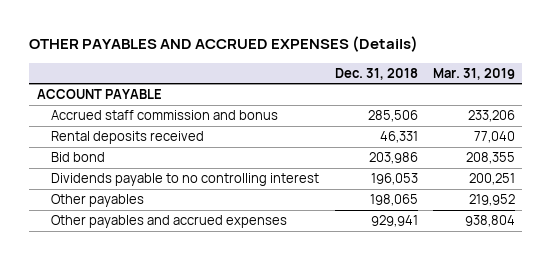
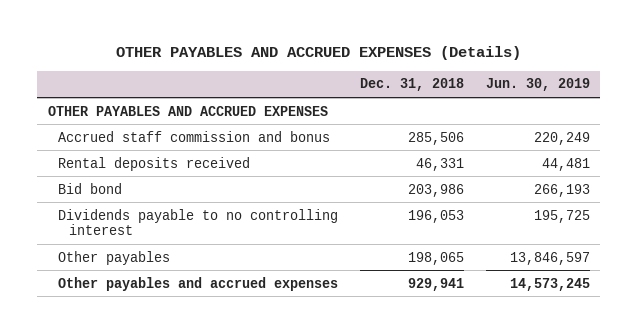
[432,67,515,80] Mar. 31, 2019 -> none
none -> [485,78,590,92] Jun. 30, 2019
[36,89,162,100] ACCOUNT PAYABLE -> [47,105,328,116] OTHER PAYABLES AND ACCRUED EXPENSES

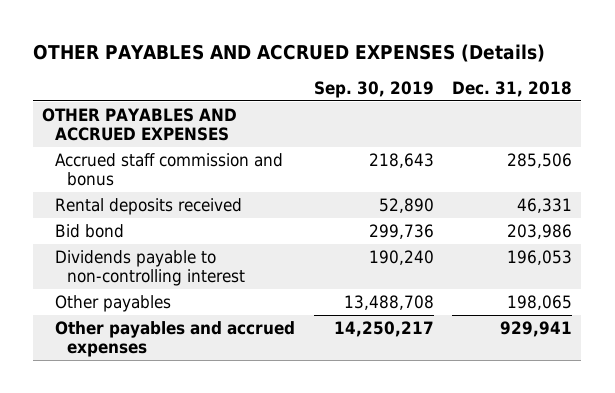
[485,78,590,92] Jun. 30, 2019 -> none
none -> [313,80,434,98] Sep. 30, 2019
[58,208,339,236] Dividends payable to no controlling interest -> [54,249,246,287] Dividends payable to non-controlling interest

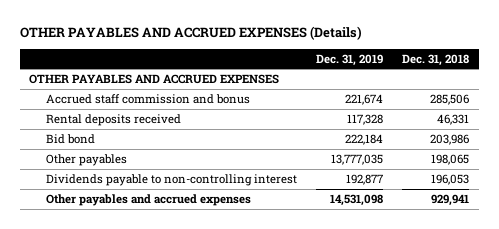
[313,80,434,98] Sep. 30, 2019 -> none
none -> [316,53,384,66] Dec. 31, 2019
[54,249,246,287] Dividends payable to non-controlling interest -> [46,174,298,187] Dividends payable to non-controlling interest

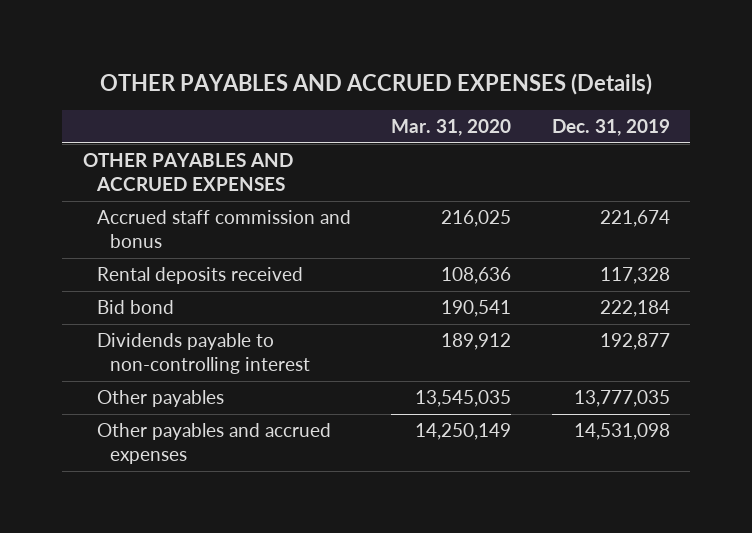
[402,53,470,66] Dec. 31, 2018 -> none
none -> [391,119,512,137] Mar. 31, 2020
[46,154,128,167] Other payables -> [96,390,224,408] Other payables

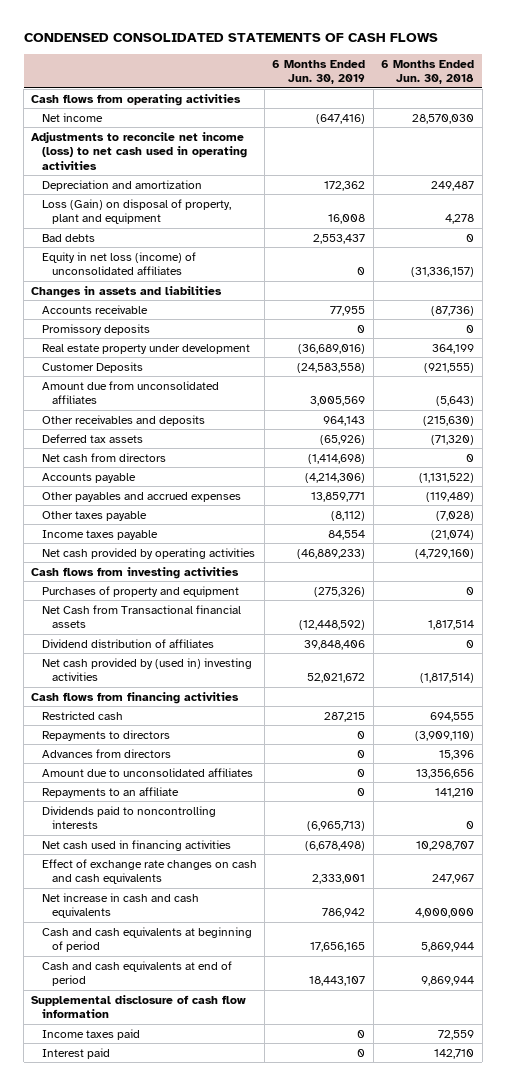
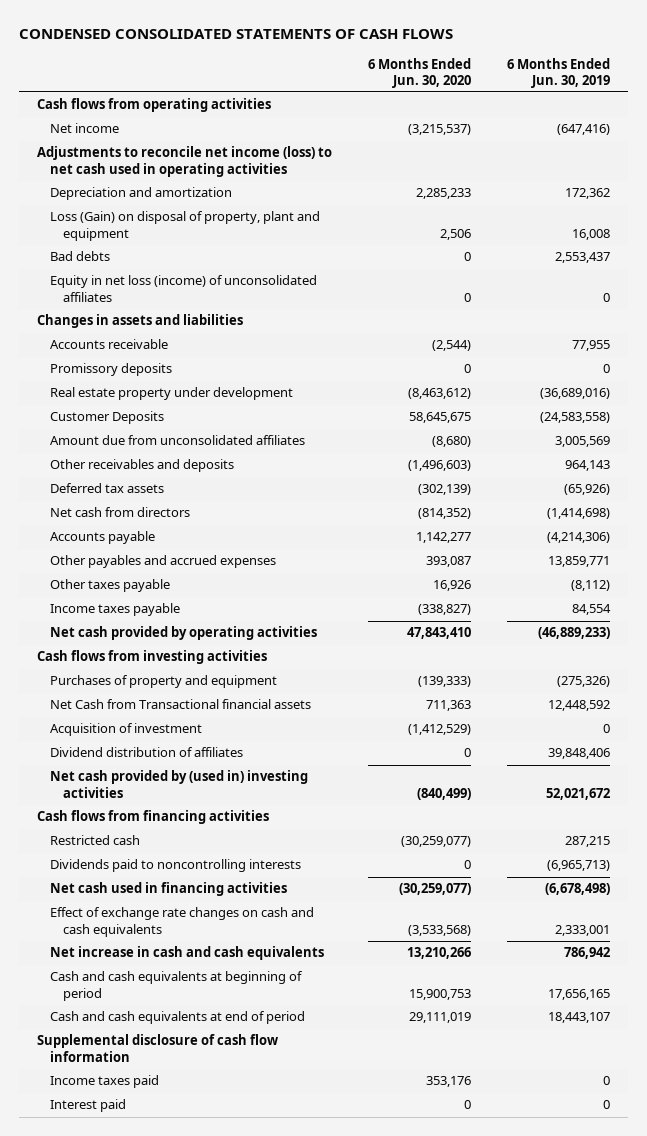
[381,59,475,85] 6 Months Ended Jun. 30, 2018 -> none
none -> [368,57,472,88] 6 Months Ended Jun. 30, 2020
[299,620,366,631] (12,448,592) -> [548,700,611,712] 12,448,592
none -> [50,723,203,737] Acquisition of investment
[41,729,170,741] Repayments to directors -> none
[41,748,171,758] Advances from directors -> none
[41,767,253,777] Amount due to unconsolidated affiliates -> none
[41,786,179,798] Repayments to an affiliate -> none

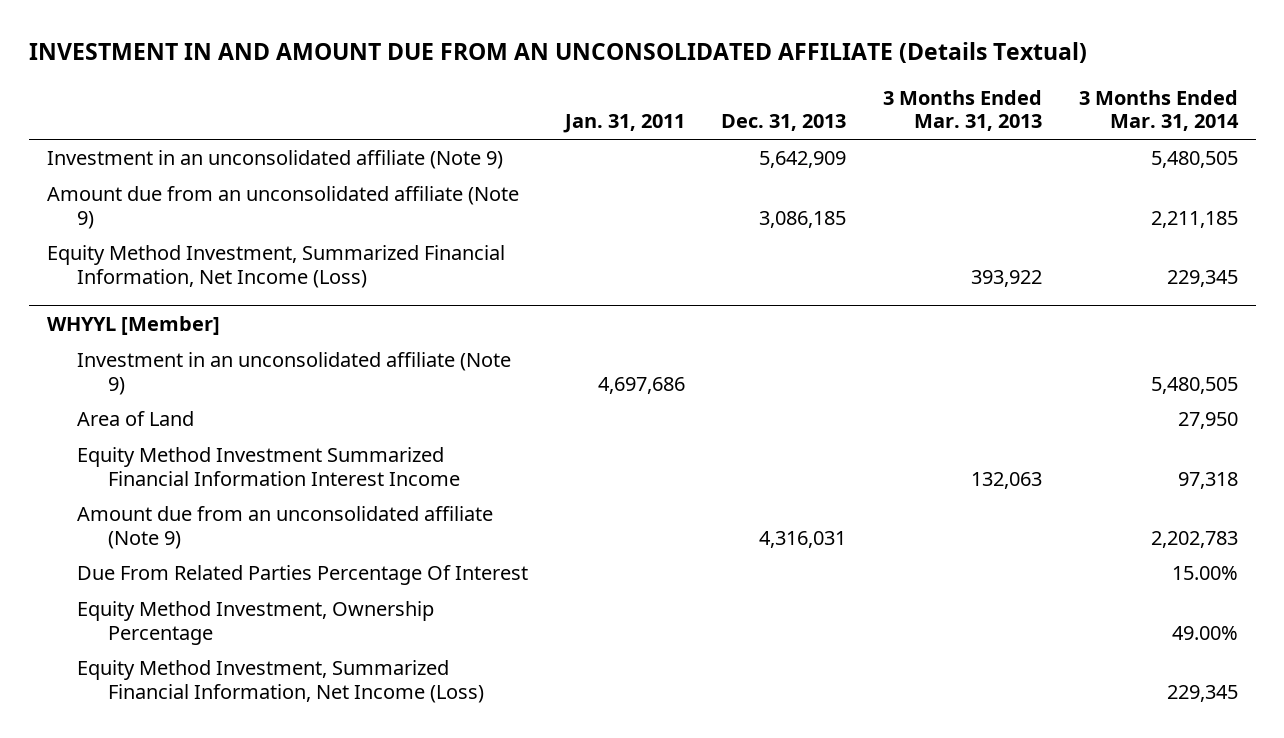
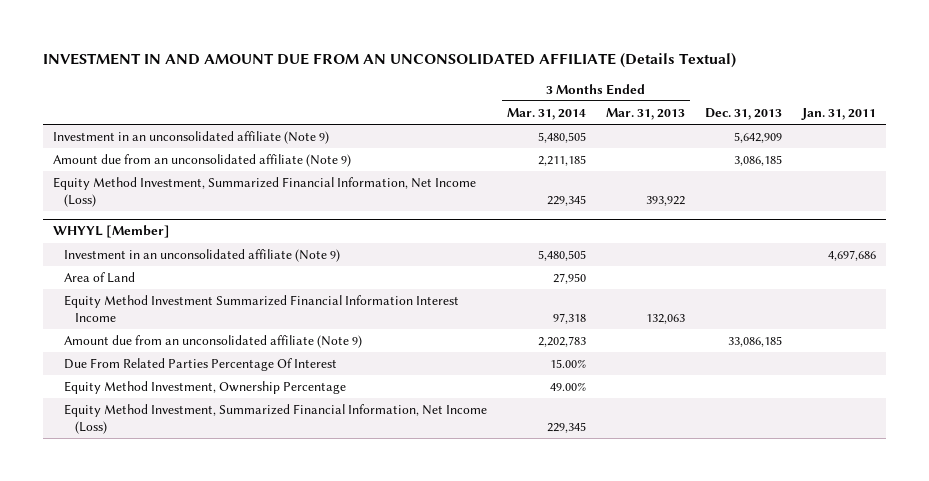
[759,530,847,548] 4,316,031 -> [727,336,782,348] 33,086,185

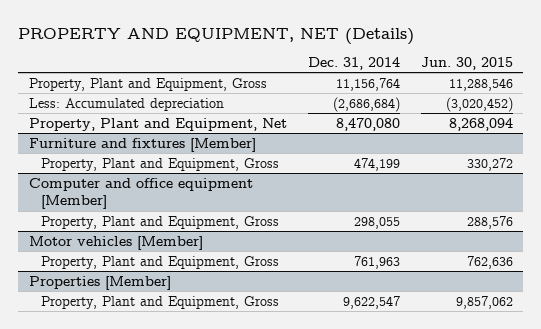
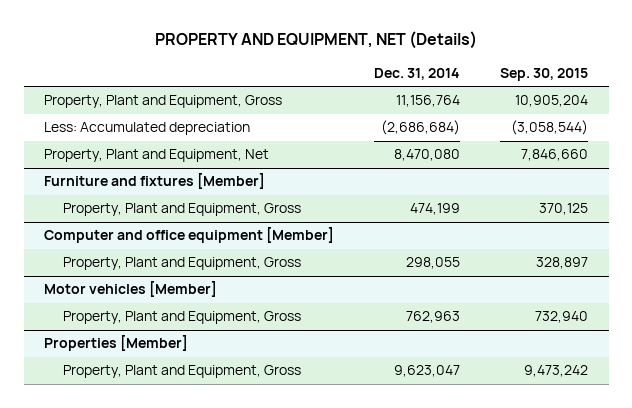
[420,56,513,70] Jun. 30, 2015 -> none
none -> [500,67,589,81] Sep. 30, 2015
[353,255,400,269] 761,963 -> [406,311,461,324] 762,963
[342,295,400,309] 9,622,547 -> [394,365,461,378] 9,623,047

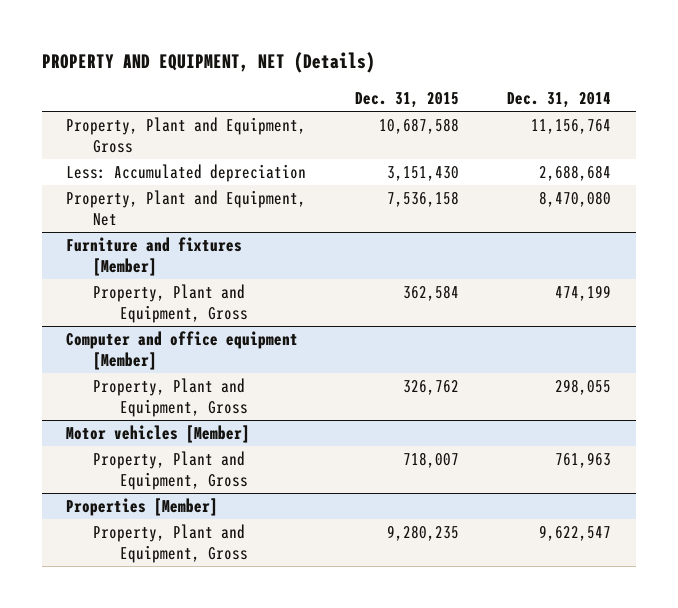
[500,67,589,81] Sep. 30, 2015 -> none
none -> [354,92,459,109] Dec. 31, 2015
[381,120,461,136] (2,686,684) -> [539,164,612,181] 2,688,684
[406,311,461,324] 762,963 -> [555,451,612,468] 761,963
[394,365,461,378] 9,623,047 -> [539,524,612,541] 9,622,547

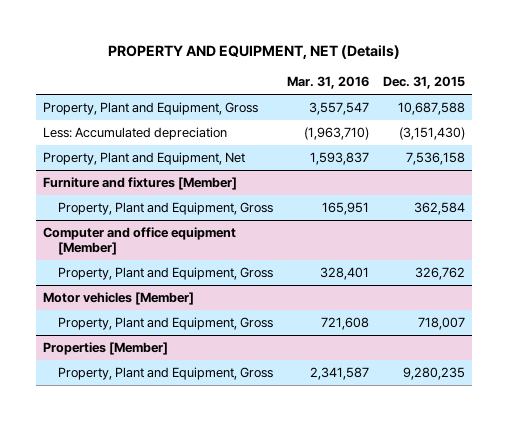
[507,92,612,109] Dec. 31, 2014 -> none
none -> [287,76,370,90] Mar. 31, 2016
[386,165,459,181] 3,151,430 -> [398,127,465,141] (3,151,430)

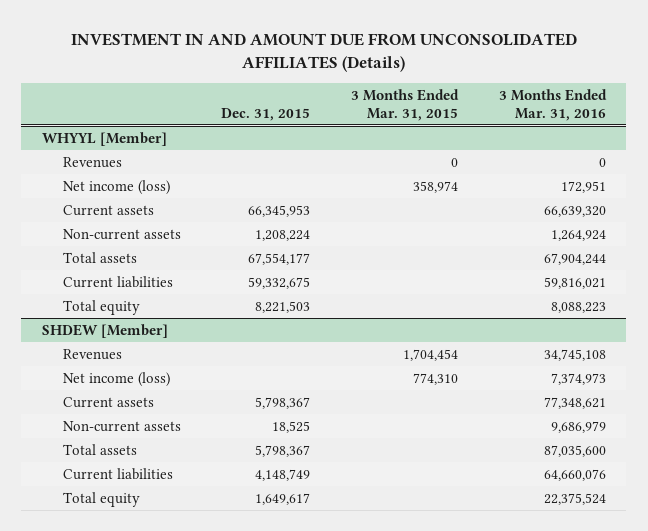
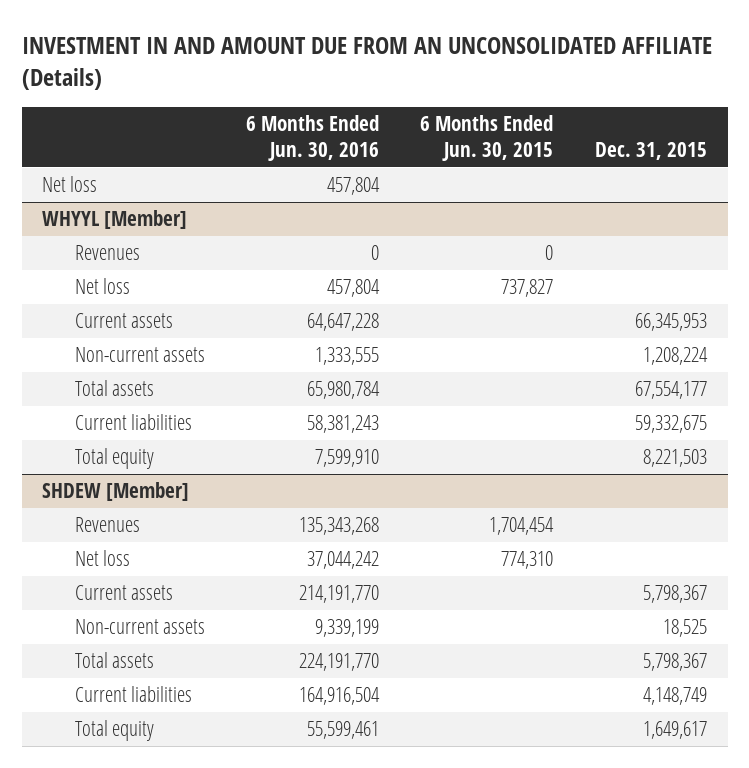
[70,32,577,72] INVESTMENT IN AND AMOUNT DUE FROM UNCONSOLIDATED AFFILIATES (Details) -> [21,36,712,90] INVESTMENT IN AND AMOUNT DUE FROM AN UNCONSOLIDATED AFFILIATE (Details)
[351,88,460,121] 3 Months Ended Mar. 31, 2015 -> none
[498,88,607,121] 3 Months Ended Mar. 31, 2016 -> none
none -> [246,115,380,162] 6 Months Ended Jun. 30, 2016
none -> [420,115,554,162] 6 Months Ended Jun. 30, 2015
none -> [42,176,98,193] Net loss
[62,180,170,196] Net income (loss) -> [74,278,130,295] Net loss
[62,372,170,388] Net income (loss) -> [74,550,130,567] Net loss

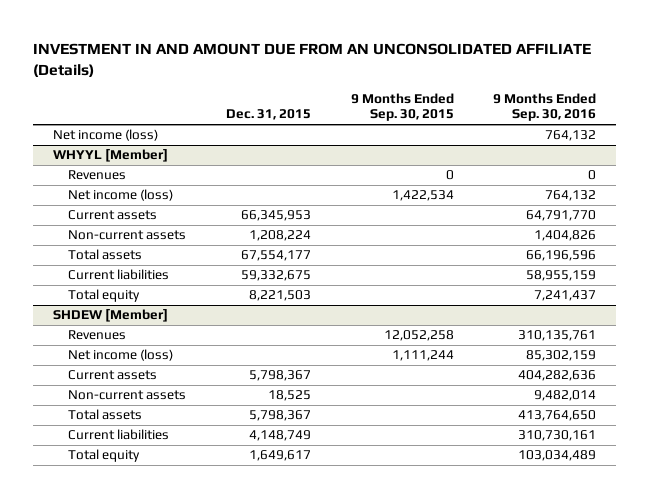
[246,115,380,162] 6 Months Ended Jun. 30, 2016 -> none
[420,115,554,162] 6 Months Ended Jun. 30, 2015 -> none
none -> [350,92,454,122] 9 Months Ended Sep. 30, 2015
none -> [493,92,597,122] 9 Months Ended Sep. 30, 2016
[42,176,98,193] Net loss -> [52,129,158,142] Net income (loss)
[74,278,130,295] Net loss -> [68,189,174,202] Net income (loss)
[74,550,130,567] Net loss -> [68,349,174,362] Net income (loss)

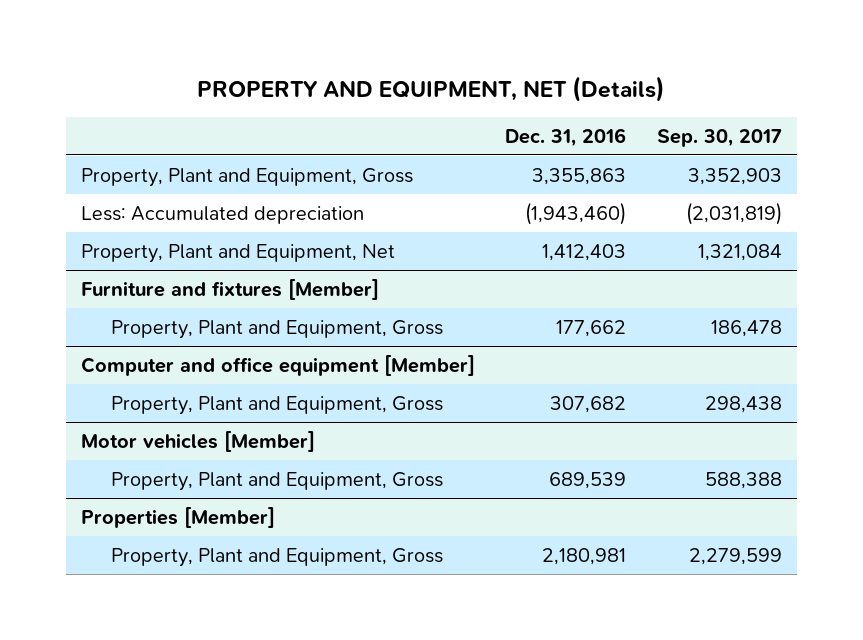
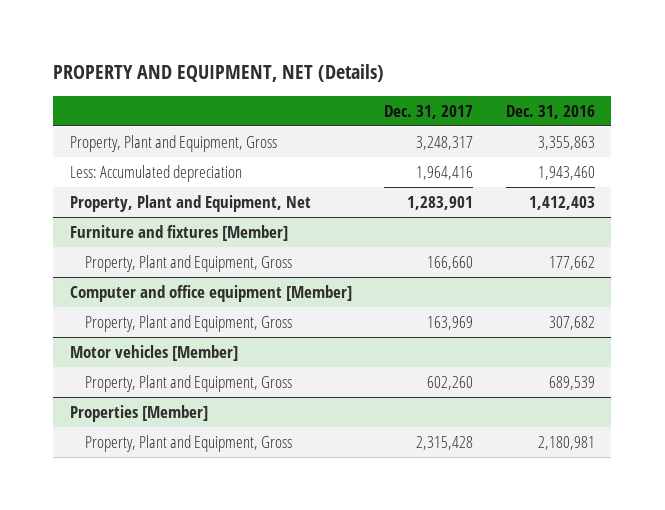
[656,128,782,147] Sep. 30, 2017 -> none
none -> [384,104,474,119] Dec. 31, 2017
[525,201,627,225] (1,943,460) -> [538,165,596,180] 1,943,460

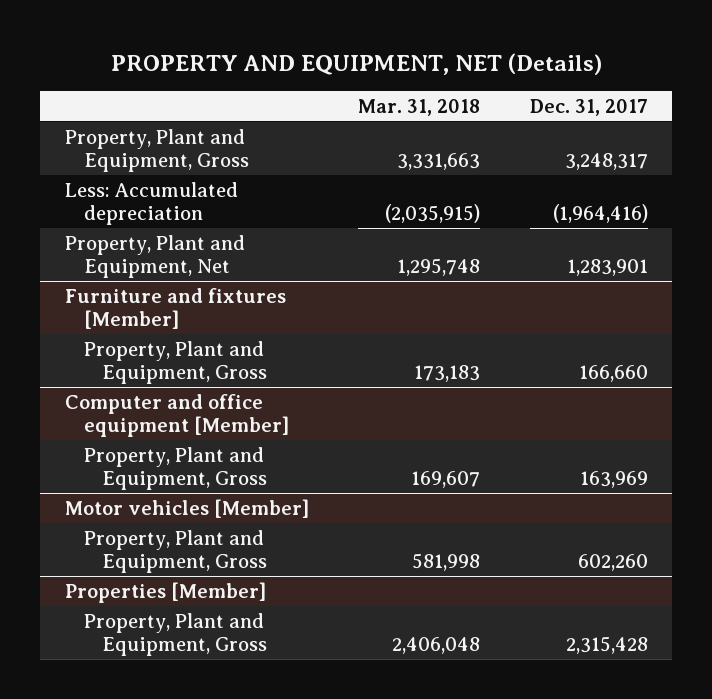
[506,104,596,119] Dec. 31, 2016 -> none
none -> [358,98,481,116] Mar. 31, 2018
[416,165,474,180] 1,964,416 -> [552,204,648,224] (1,964,416)

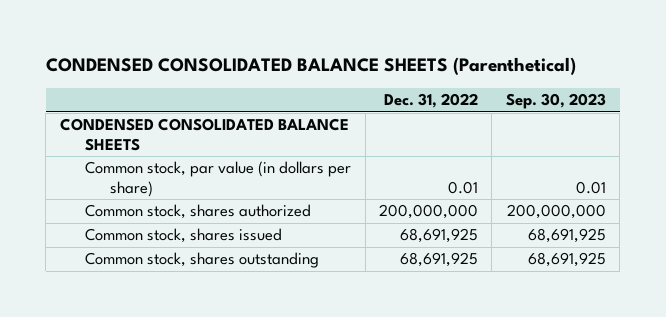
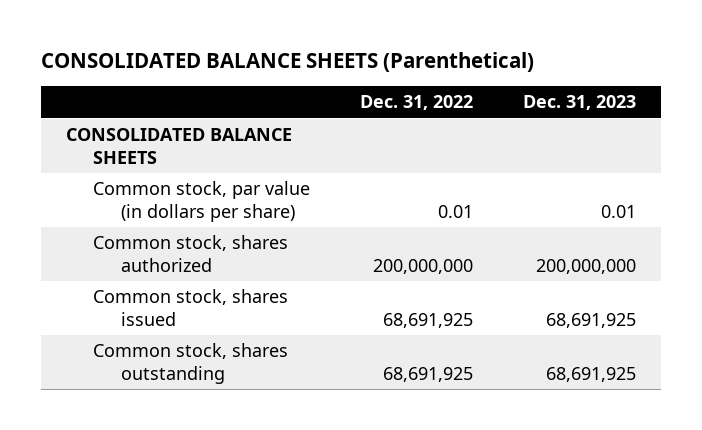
[45,57,576,76] CONDENSED CONSOLIDATED BALANCE SHEETS (Parenthetical) -> [40,52,534,73] CONSOLIDATED BALANCE SHEETS (Parenthetical)
[505,93,606,110] Sep. 30, 2023 -> none
none -> [523,95,637,111] Dec. 31, 2023
[59,118,349,151] CONDENSED CONSOLIDATED BALANCE SHEETS -> [65,128,292,164] CONSOLIDATED BALANCE SHEETS

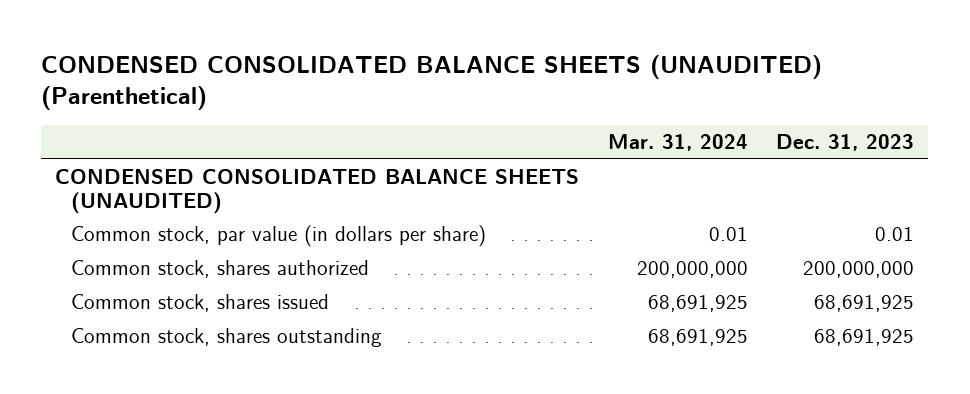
[40,52,534,73] CONSOLIDATED BALANCE SHEETS (Parenthetical) -> [41,54,823,111] CONDENSED CONSOLIDATED BALANCE SHEETS (UNAUDITED) (Parenthetical)
[360,95,474,111] Dec. 31, 2022 -> none
none -> [607,133,748,151] Mar. 31, 2024
[65,128,292,164] CONSOLIDATED BALANCE SHEETS -> [55,169,580,214] CONDENSED CONSOLIDATED BALANCE SHEETS (UNAUDITED)

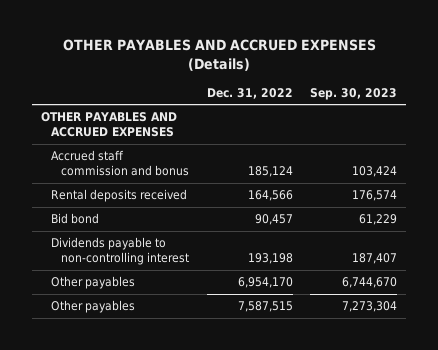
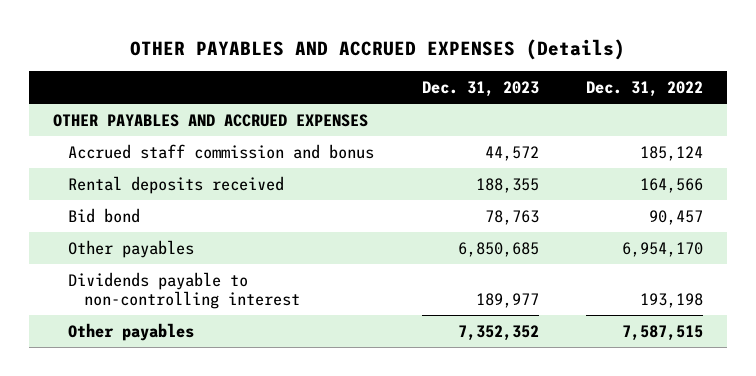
[310,87,398,100] Sep. 30, 2023 -> none
none -> [421,81,539,98] Dec. 31, 2023
[51,237,190,266] Dividends payable to non-controlling interest -> [68,271,300,310] Dividends payable to non-controlling interest

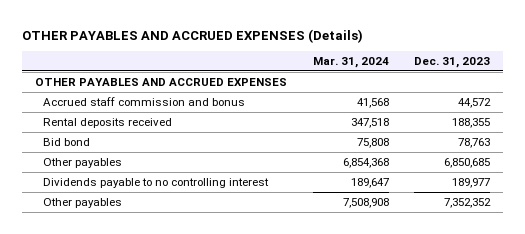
[585,81,703,98] Dec. 31, 2022 -> none
none -> [312,56,389,68] Mar. 31, 2024
[68,271,300,310] Dividends payable to non-controlling interest -> [43,177,270,188] Dividends payable to no controlling interest

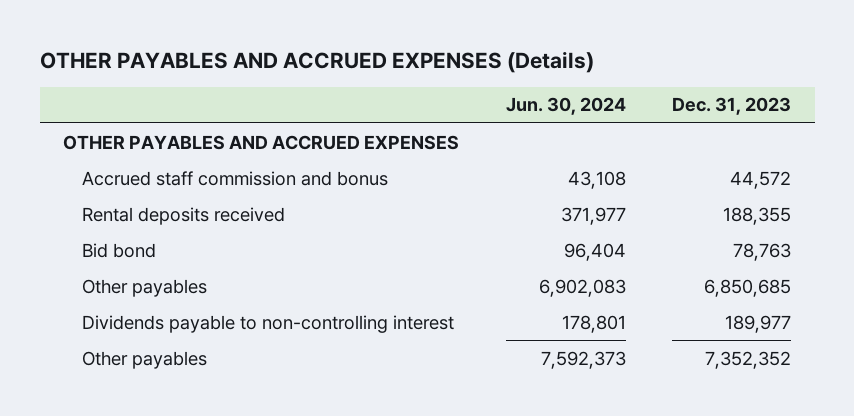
[312,56,389,68] Mar. 31, 2024 -> none
none -> [505,97,626,116] Jun. 30, 2024
[43,177,270,188] Dividends payable to no controlling interest -> [81,314,454,333] Dividends payable to non-controlling interest

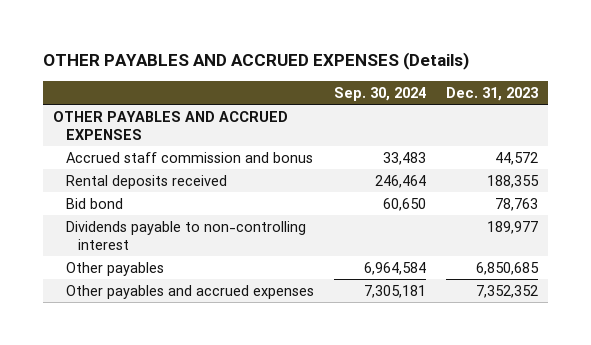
[505,97,626,116] Jun. 30, 2024 -> none
none -> [333,86,426,101] Sep. 30, 2024
[81,278,207,297] Other payables -> [65,261,164,276] Other payables
[81,350,207,369] Other payables -> [65,284,314,299] Other payables and accrued expenses

